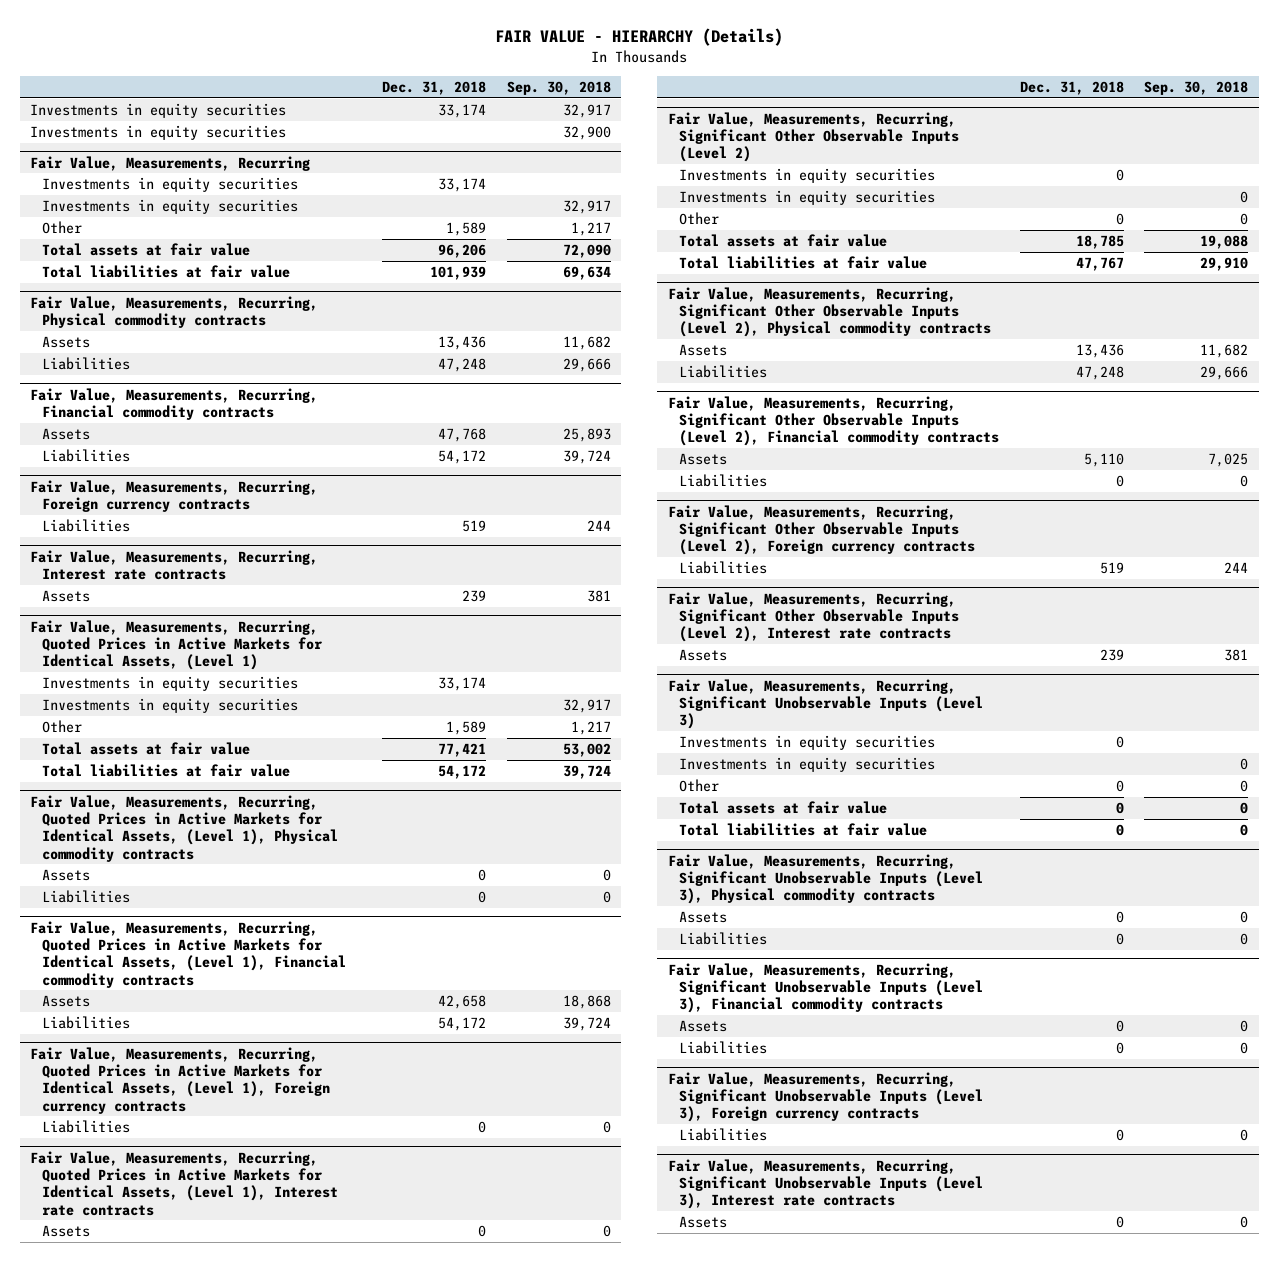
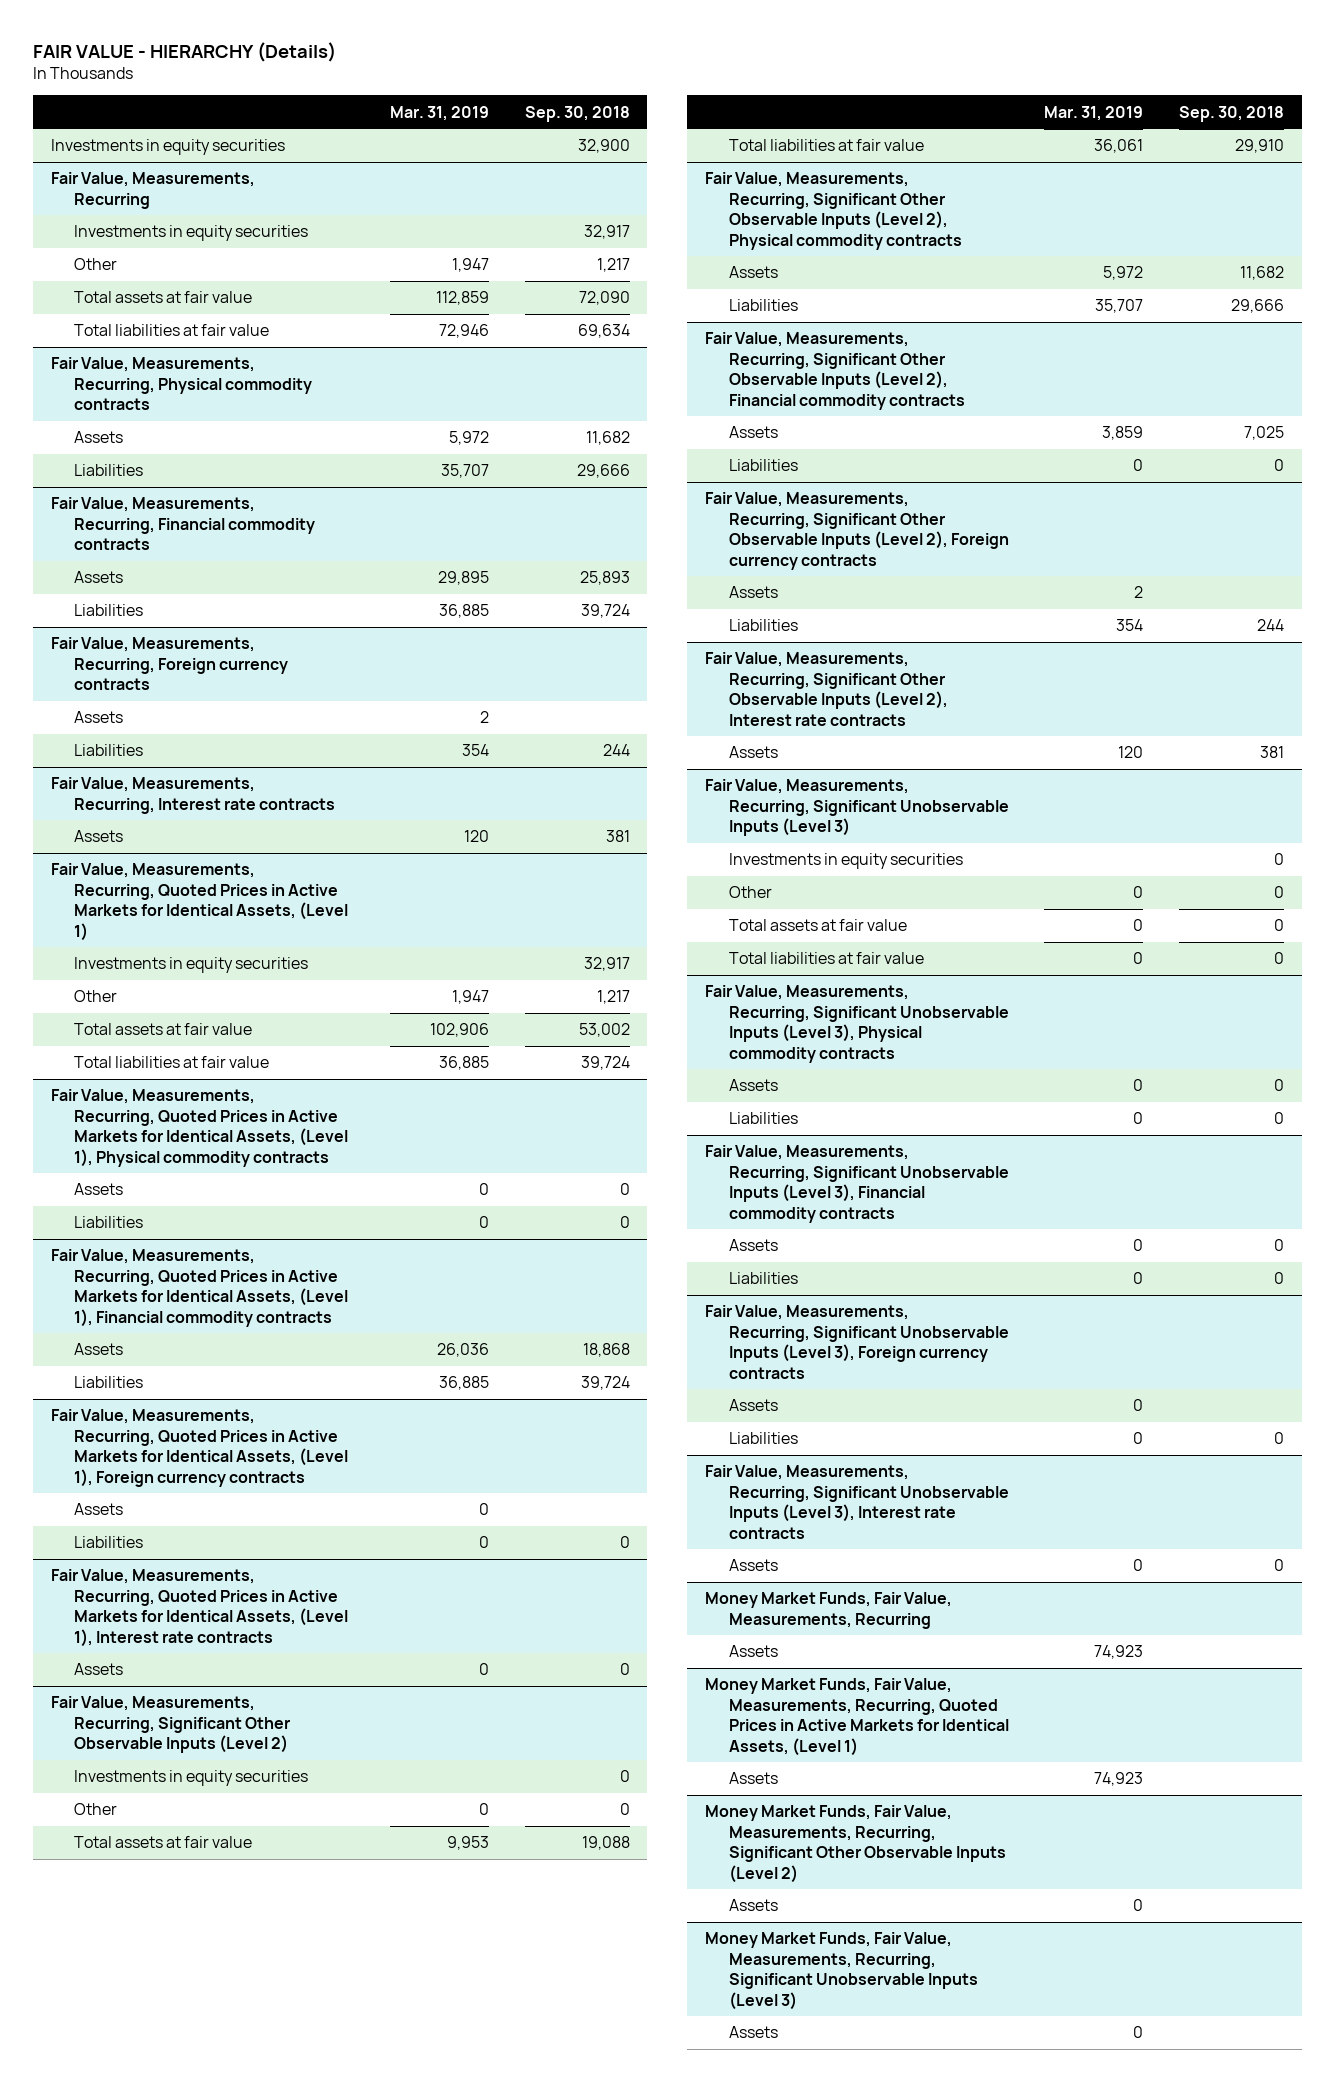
[382,81,487,96] Dec. 31, 2018 -> none
none -> [390,105,490,121] Mar. 31, 2019
[30,102,287,118] Investments in equity securities -> none
[41,176,298,192] Investments in equity securities -> none
none -> [74,711,124,724] Assets
[41,675,298,691] Investments in equity securities -> none
none -> [74,1503,124,1516] Assets
[679,167,936,183] Investments in equity securities -> none
none -> [728,586,778,599] Assets
[679,734,936,750] Investments in equity securities -> none
none -> [728,1399,778,1412] Assets
none -> [705,1592,953,1629] Money Market Funds, Fair Value, Measurements, Recurring
none -> [728,1645,778,1658] Assets
none -> [705,1678,1009,1756] Money Market Funds, Fair Value, Measurements, Recurring, Quoted Prices in Active Markets for Identical Assets, (Level 1)
none -> [728,1772,778,1785] Assets
none -> [705,1805,1006,1883] Money Market Funds, Fair Value, Measurements, Recurring, Significant Other Observable Inputs (Level 2)
none -> [728,1899,778,1912] Assets
none -> [705,1932,978,2010] Money Market Funds, Fair Value, Measurements, Recurring, Significant Unobservable Inputs (Level 3)
none -> [728,2026,778,2039] Assets

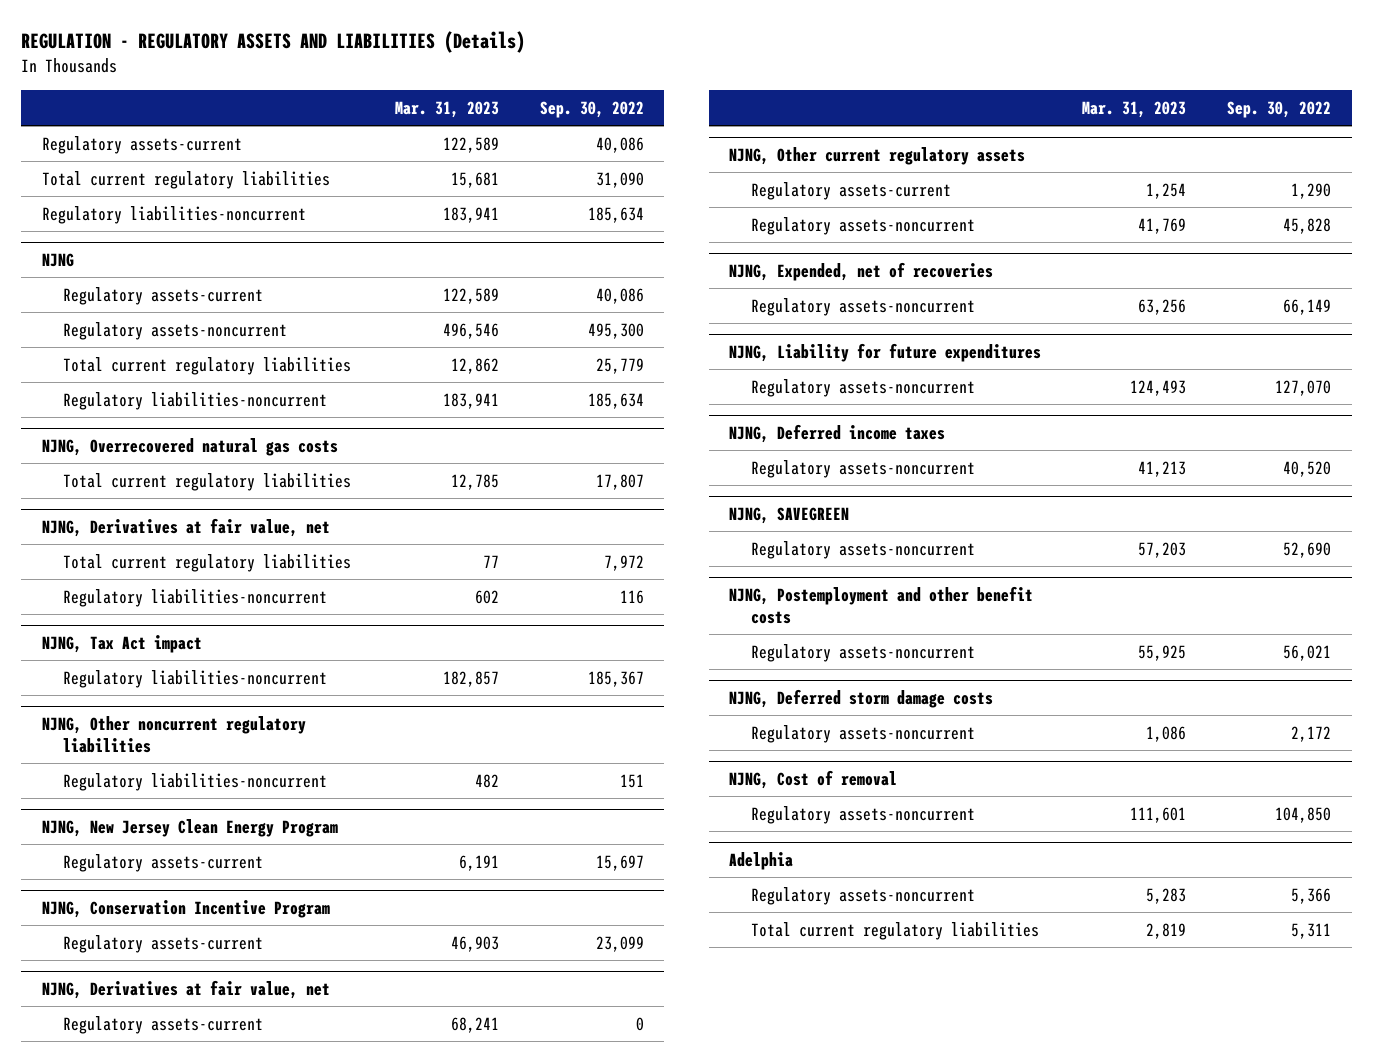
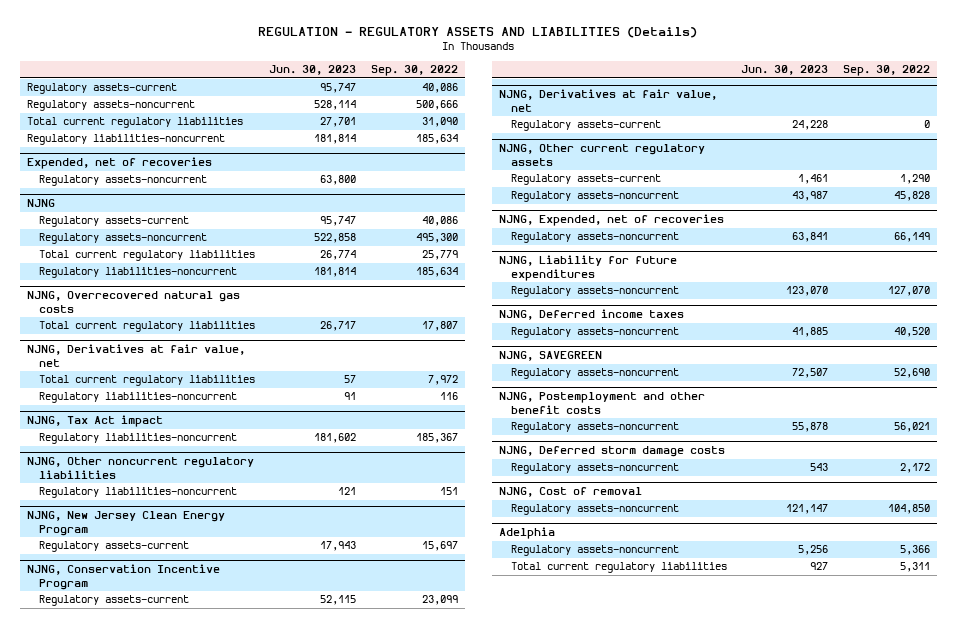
[394,100,499,118] Mar. 31, 2023 -> none
none -> [269,65,357,76] Jun. 30, 2023
none -> [26,100,195,112] Regulatory assets-noncurrent
none -> [26,157,212,170] Expended, net of recoveries
none -> [38,175,207,187] Regulatory assets-noncurrent

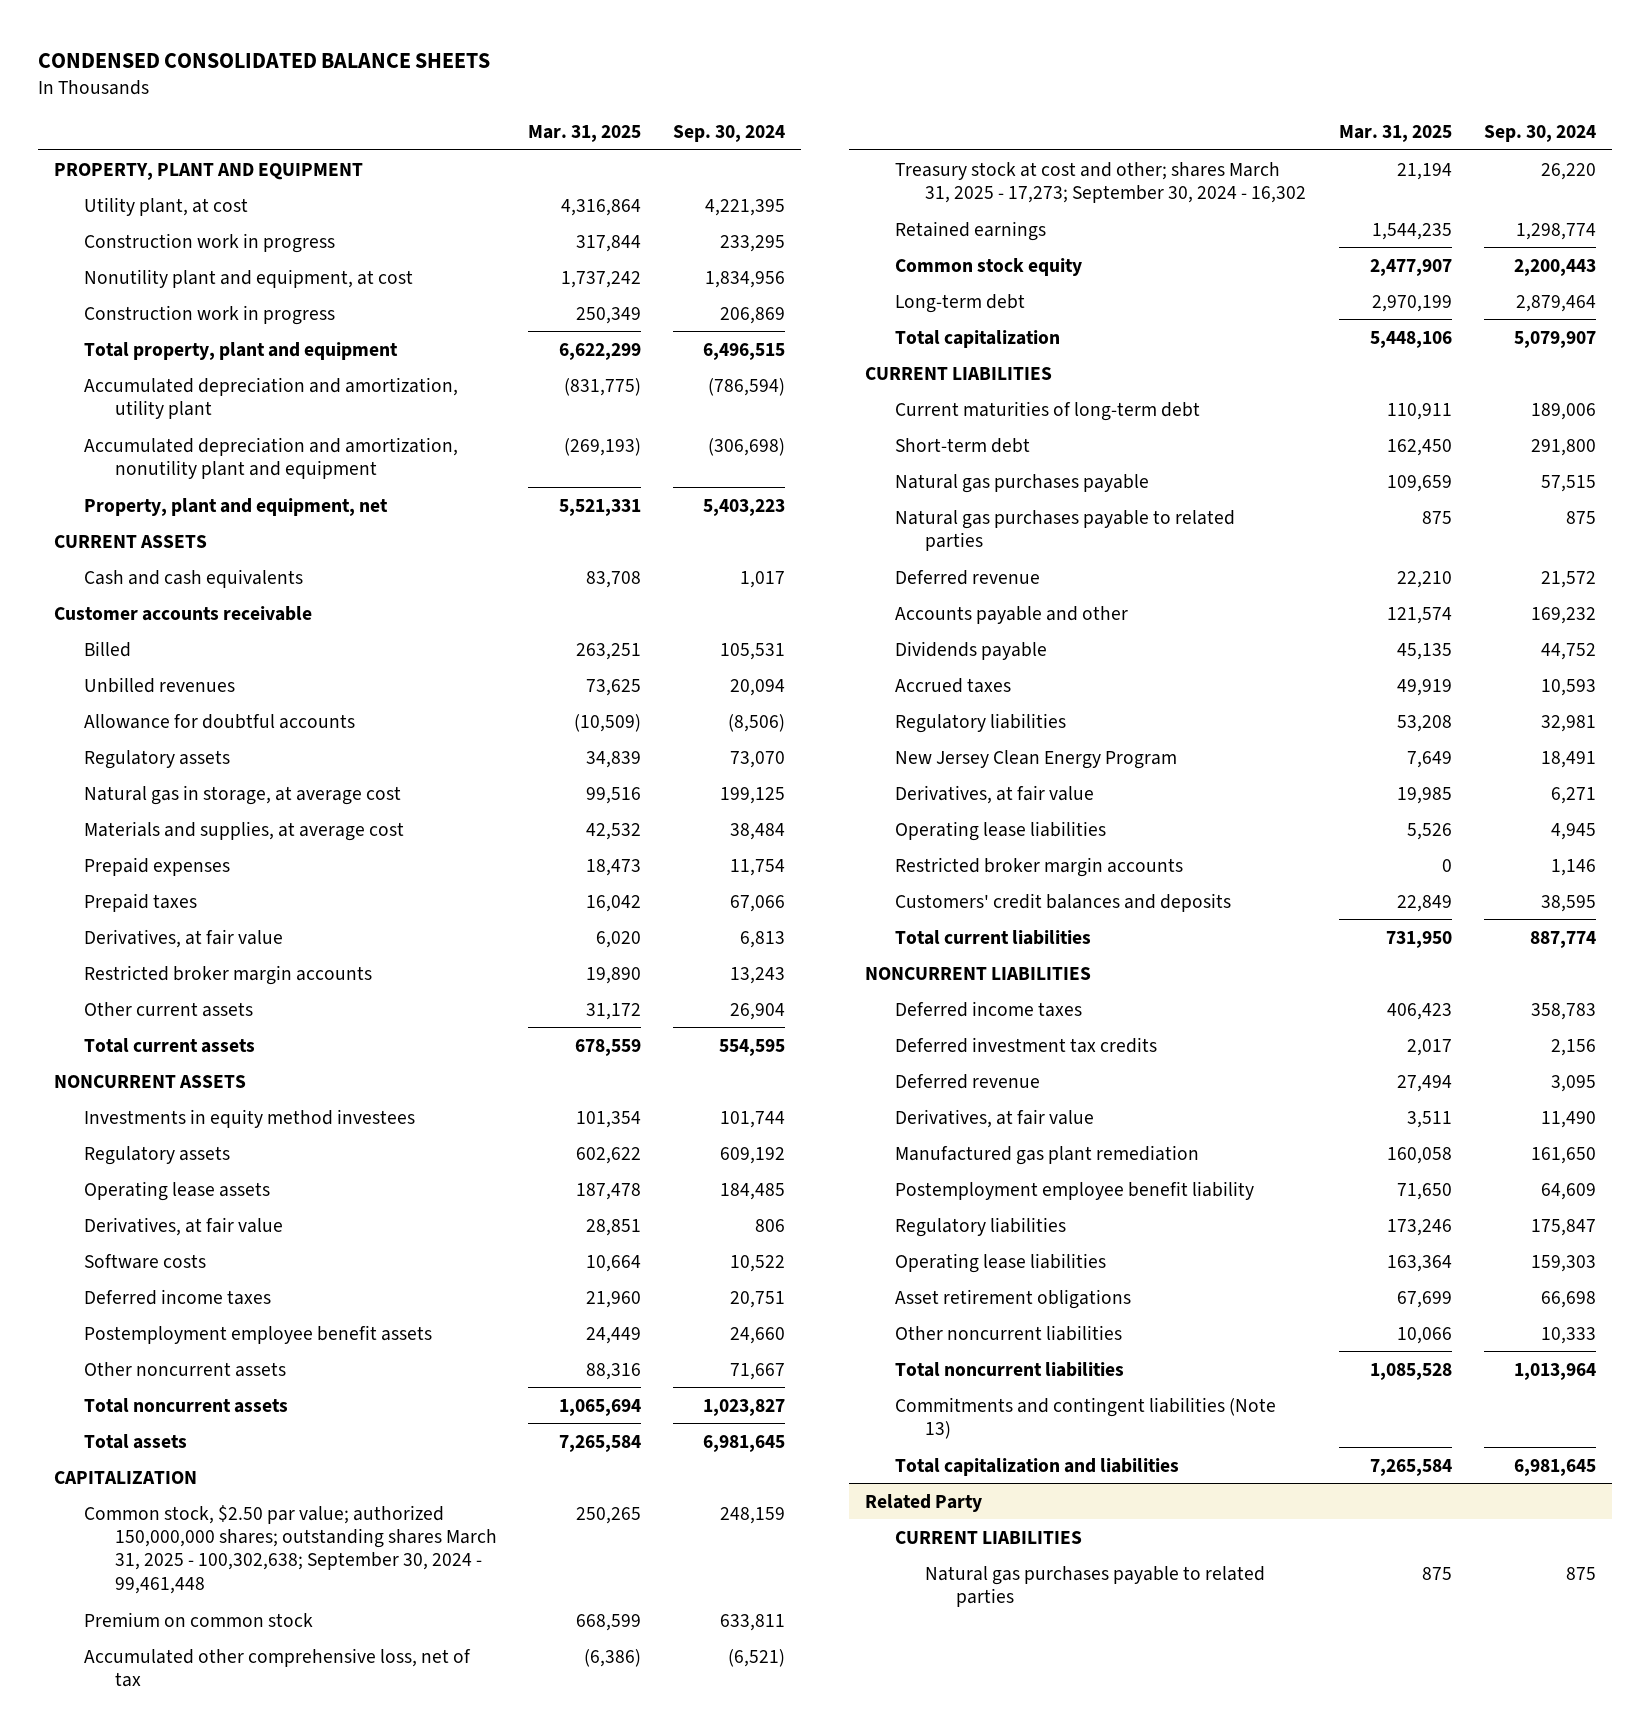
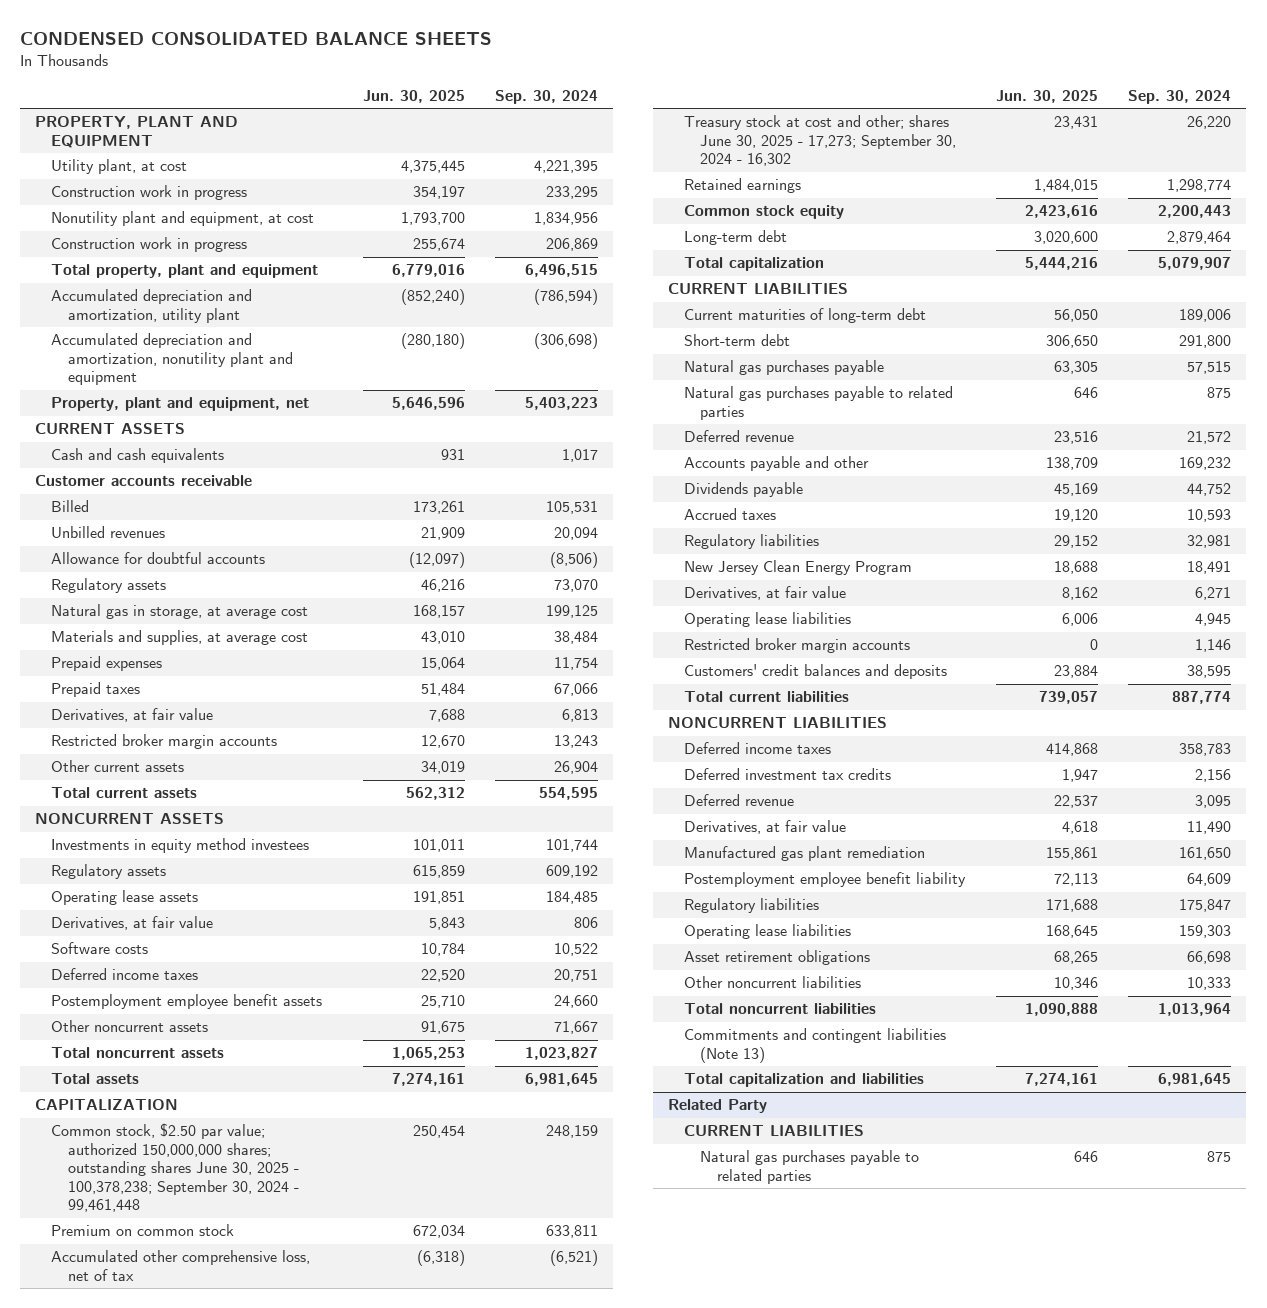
[528,124,642,142] Mar. 31, 2025 -> none
none -> [362,89,465,103] Jun. 30, 2025
[84,1504,497,1594] Common stock, $2.50 par value; authorized 150,000,000 shares; outstanding shares March 31, 2025 - 100,302,638; September 30, 2024 - 99,461,448 -> [51,1123,299,1213] Common stock, $2.50 par value; authorized 150,000,000 shares; outstanding shares June 30, 2025 - 100,378,238; September 30, 2024 - 99,461,448
[895,161,1307,203] Treasury stock at cost and other; shares March 31, 2025 - 17,273; September 30, 2024 - 16,302 -> [684,115,957,167] Treasury stock at cost and other; shares June 30, 2025 - 17,273; September 30, 2024 - 16,302

